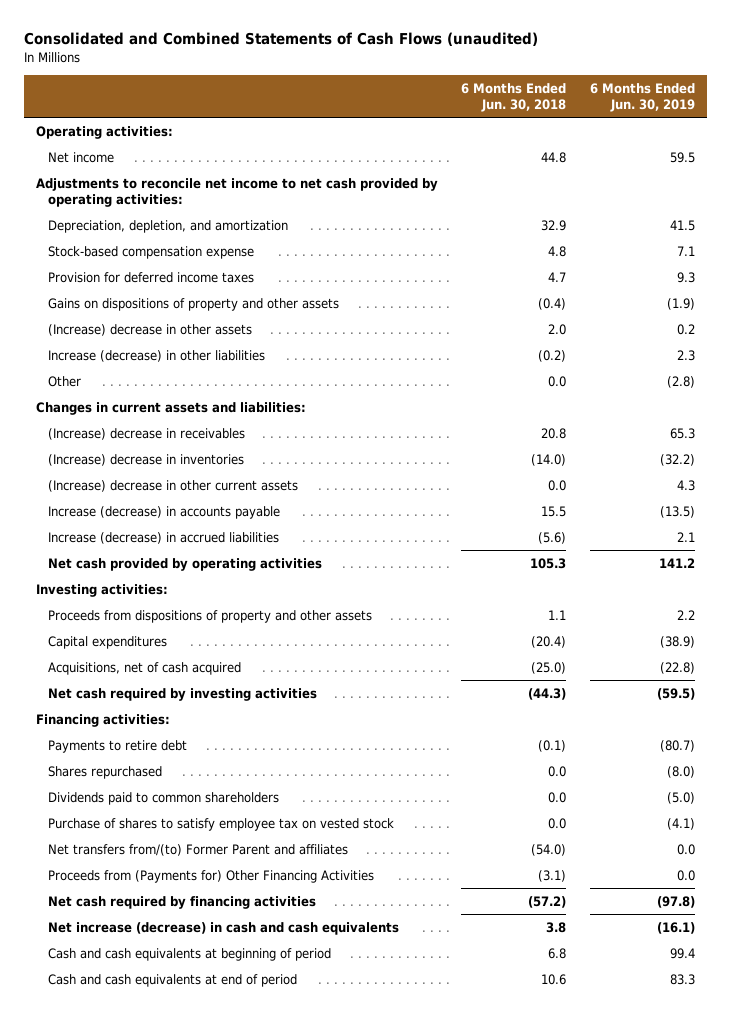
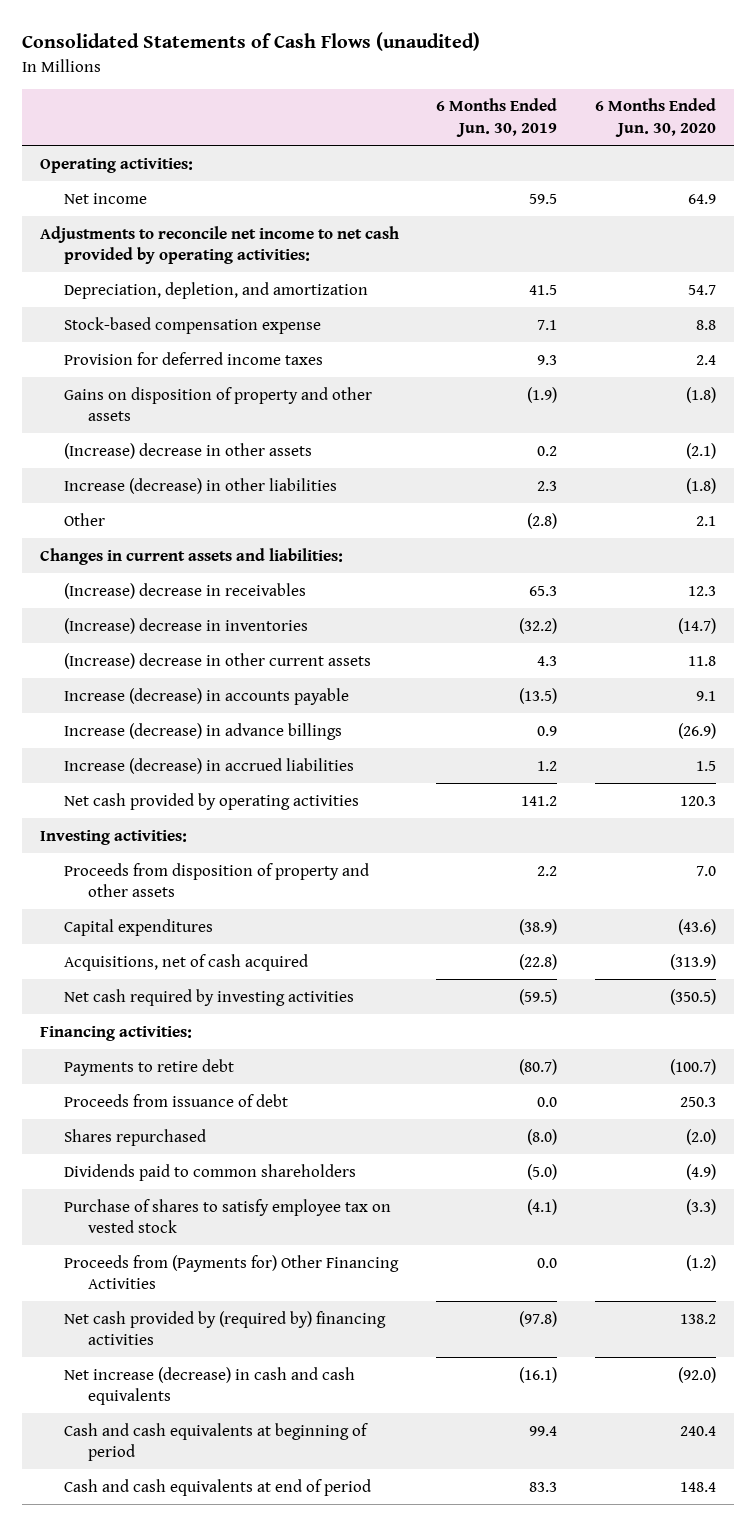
[23,32,538,47] Consolidated and Combined Statements of Cash Flows (unaudited) -> [21,32,480,52] Consolidated Statements of Cash Flows (unaudited)
[461,82,567,113] 6 Months Ended Jun. 30, 2018 -> none
none -> [594,98,716,137] 6 Months Ended Jun. 30, 2020
[48,297,340,311] Gains on dispositions of property and other assets -> [64,386,373,422] Gains on disposition of property and other assets
none -> [64,722,343,740] Increase (decrease) in advance billings
[676,531,695,542] 2.1 -> [537,760,558,771] 1.2
[48,609,373,623] Proceeds from dispositions of property and other assets -> [64,862,370,898] Proceeds from disposition of property and other assets
none -> [64,1093,289,1107] Proceeds from issuance of debt
[48,843,349,856] Net transfers from/(to) Former Parent and affiliates -> none
[48,895,317,909] Net cash required by financing activities -> [64,1310,387,1346] Net cash provided by (required by) financing activities

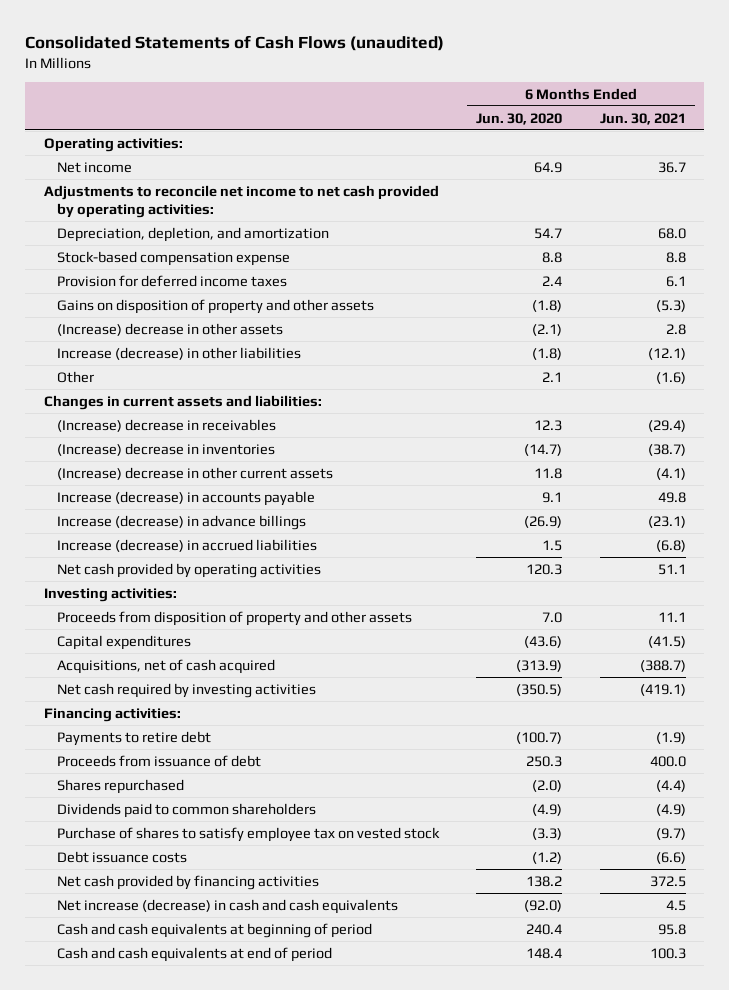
[436,98,558,137] 6 Months Ended Jun. 30, 2019 -> none
none -> [599,112,686,125] Jun. 30, 2021
[64,1254,400,1290] Proceeds from (Payments for) Other Financing Activities -> none
none -> [57,850,188,863] Debt issuance costs
[64,1310,387,1346] Net cash provided by (required by) financing activities -> [57,874,320,890] Net cash provided by financing activities

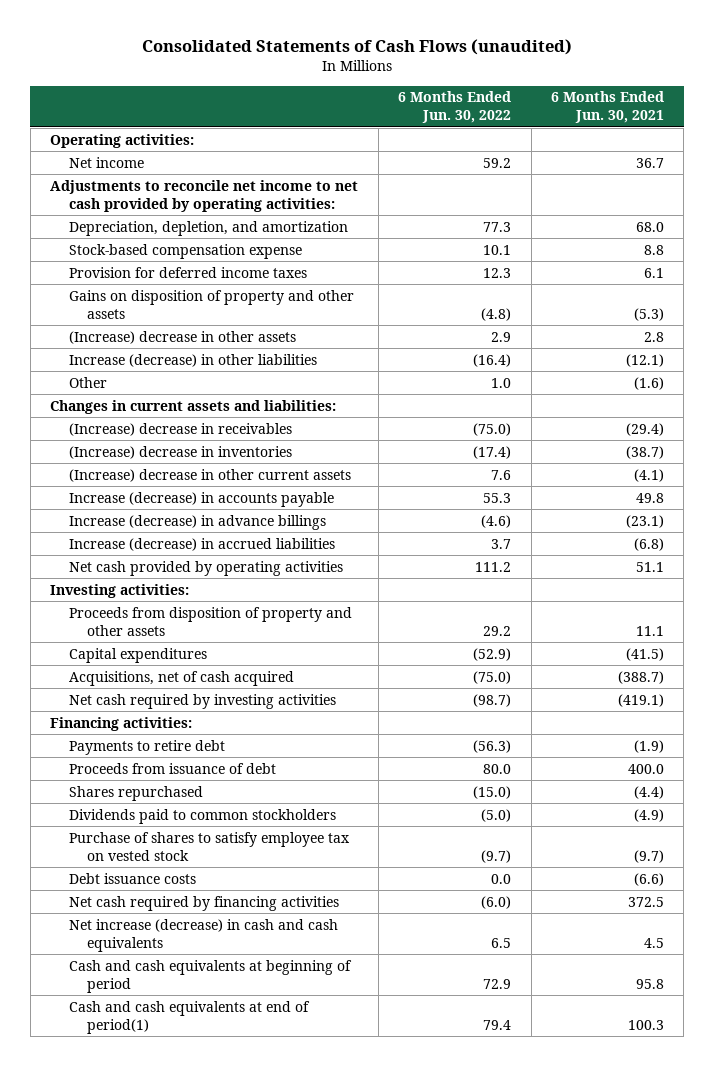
[476,112,563,125] Jun. 30, 2020 -> none
none -> [398,91,512,124] 6 Months Ended Jun. 30, 2022
[57,802,317,818] Dividends paid to common shareholders -> [68,808,336,824] Dividends paid to common stockholders
[57,874,320,890] Net cash provided by financing activities -> [68,895,339,911] Net cash required by financing activities
[57,946,333,962] Cash and cash equivalents at end of period -> [68,1000,310,1034] Cash and cash equivalents at end of period(1)

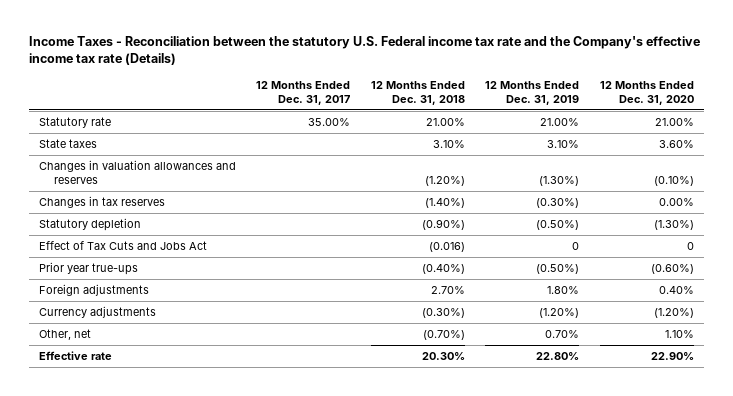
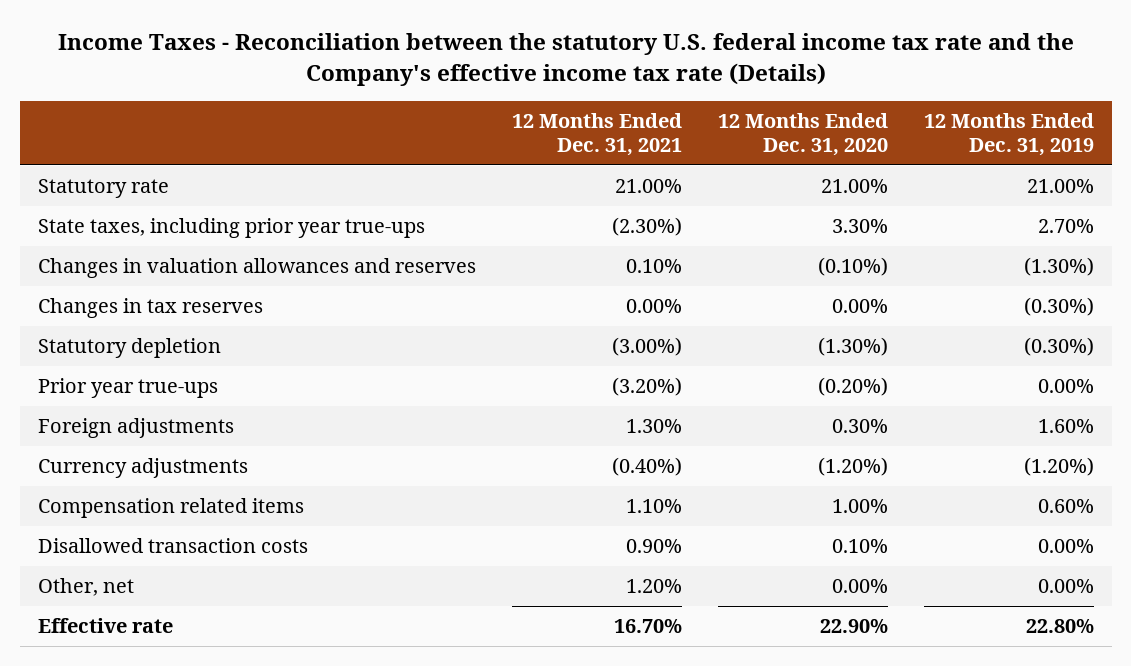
[28,35,700,65] Income Taxes - Reconciliation between the statutory U.S. Federal income tax rate and the Company's effective income tax rate (Details) -> [57,33,1074,86] Income Taxes - Reconciliation between the statutory U.S. federal income tax rate and the Company's effective income tax rate (Details)
[256,81,351,105] 12 Months Ended Dec. 31, 2017 -> none
[370,81,465,105] 12 Months Ended Dec. 31, 2018 -> none
none -> [511,112,682,156] 12 Months Ended Dec. 31, 2021
[38,138,97,148] State taxes -> [37,217,425,238] State taxes, including prior year true-ups
[547,139,580,148] 3.10% -> [1037,218,1094,233] 2.70%
[659,139,695,148] 3.60% -> [831,218,888,233] 3.30%
[38,240,207,250] Effect of Tax Cuts and Jobs Act -> none
[536,219,580,230] (0.50%) -> [1023,336,1094,356] (0.30%)
[536,263,580,274] (0.50%) -> [1037,378,1094,393] 0.00%
[651,263,695,274] (0.60%) -> [817,376,888,396] (0.20%)
[547,285,580,294] 1.80% -> [1037,418,1094,433] 1.60%
[659,285,695,294] 0.40% -> [831,418,888,433] 0.30%
none -> [37,497,304,518] Compensation related items
none -> [37,537,308,553] Disallowed transaction costs
[545,329,580,338] 0.70% -> [1037,578,1094,593] 0.00%
[665,329,695,338] 1.10% -> [831,578,888,593] 0.00%

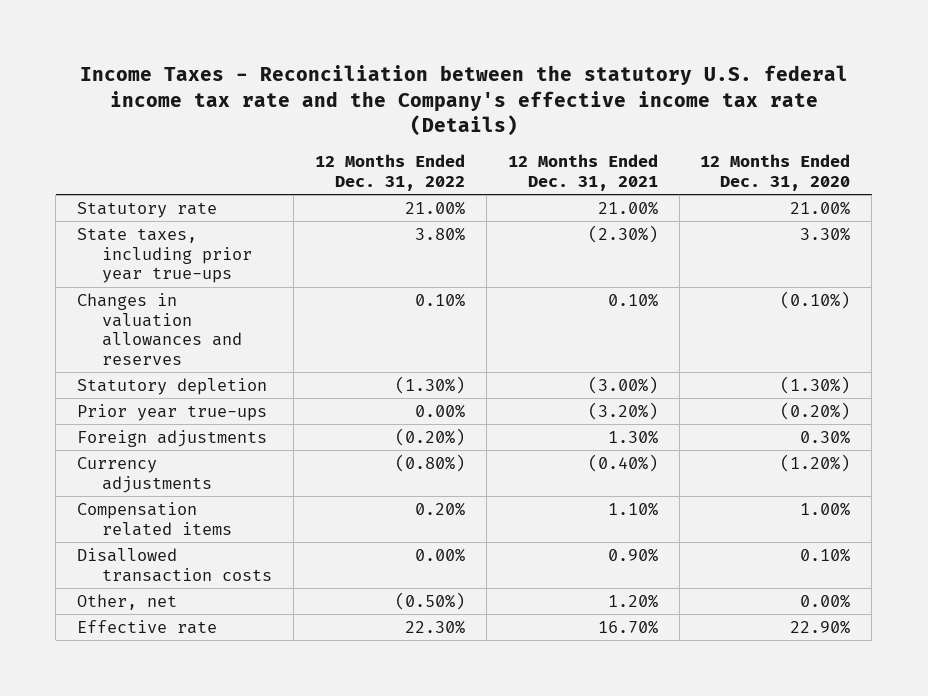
[923,112,1094,156] 12 Months Ended Dec. 31, 2019 -> none
none -> [314,153,465,191] 12 Months Ended Dec. 31, 2022
[37,297,263,318] Changes in tax reserves -> none

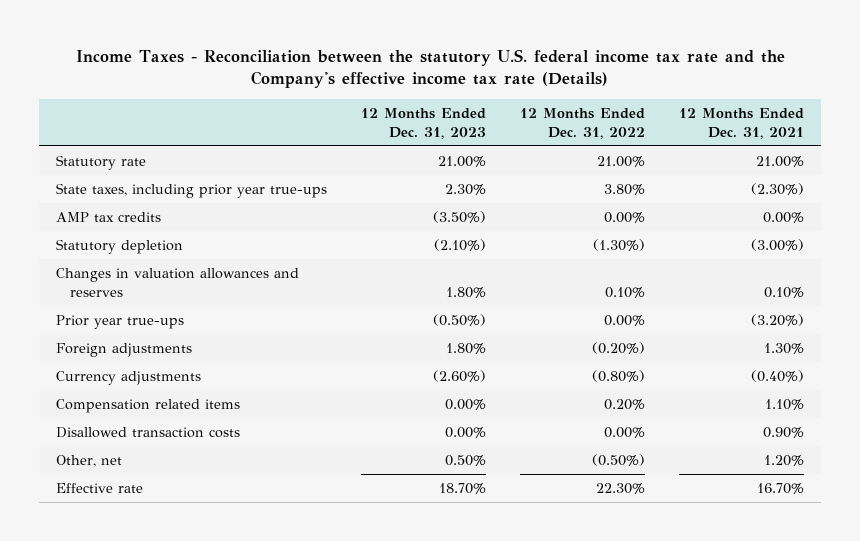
[700,153,851,191] 12 Months Ended Dec. 31, 2020 -> none
none -> [361,107,487,139] 12 Months Ended Dec. 31, 2023
none -> [56,211,162,222] AMP tax credits
[77,292,243,366] Changes in valuation allowances and reserves -> [56,267,300,297] Changes in valuation allowances and reserves

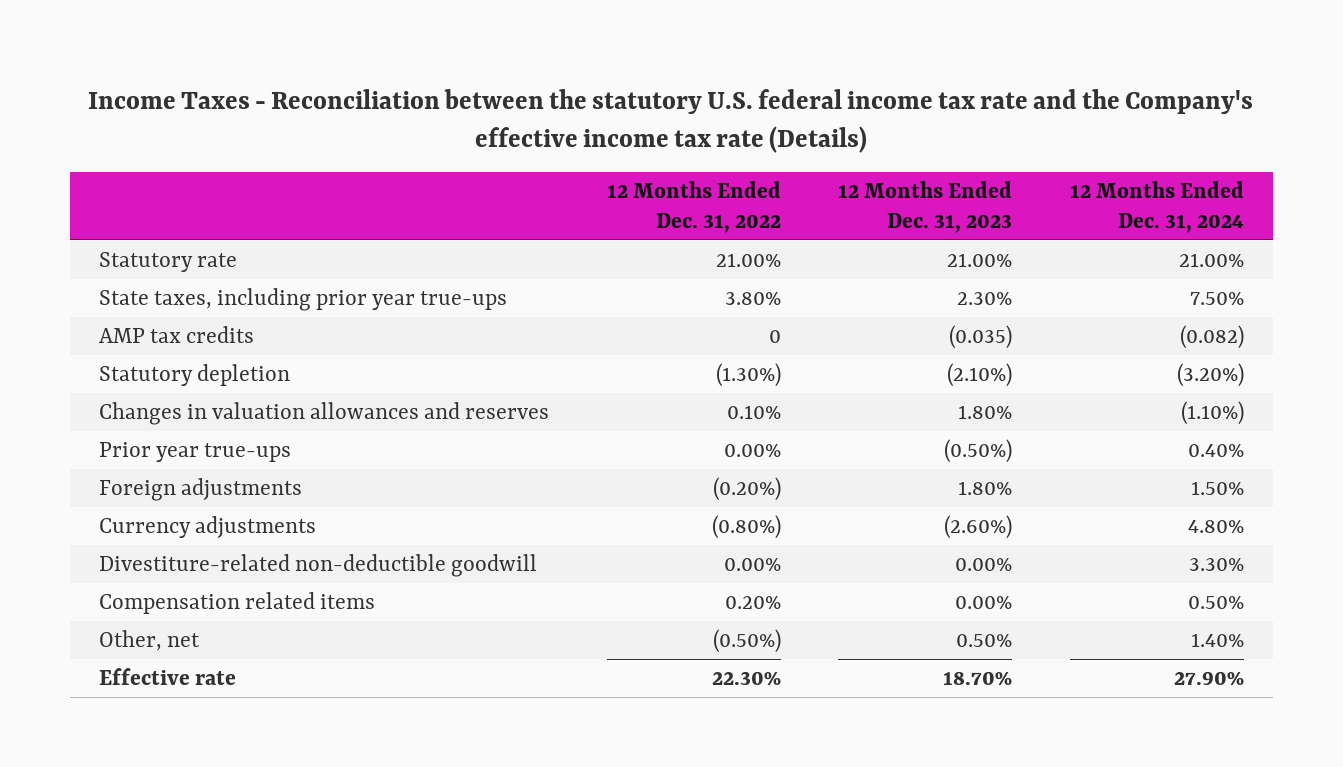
[678,107,804,139] 12 Months Ended Dec. 31, 2021 -> none
none -> [1069,180,1244,233] 12 Months Ended Dec. 31, 2024
[433,210,487,223] (3.50%) -> [949,325,1013,350] (0.035)
[603,211,645,223] 0.00% -> [768,330,781,344] 0
none -> [99,554,538,578] Divestiture-related non-deductible goodwill
[56,426,241,438] Disallowed transaction costs -> none

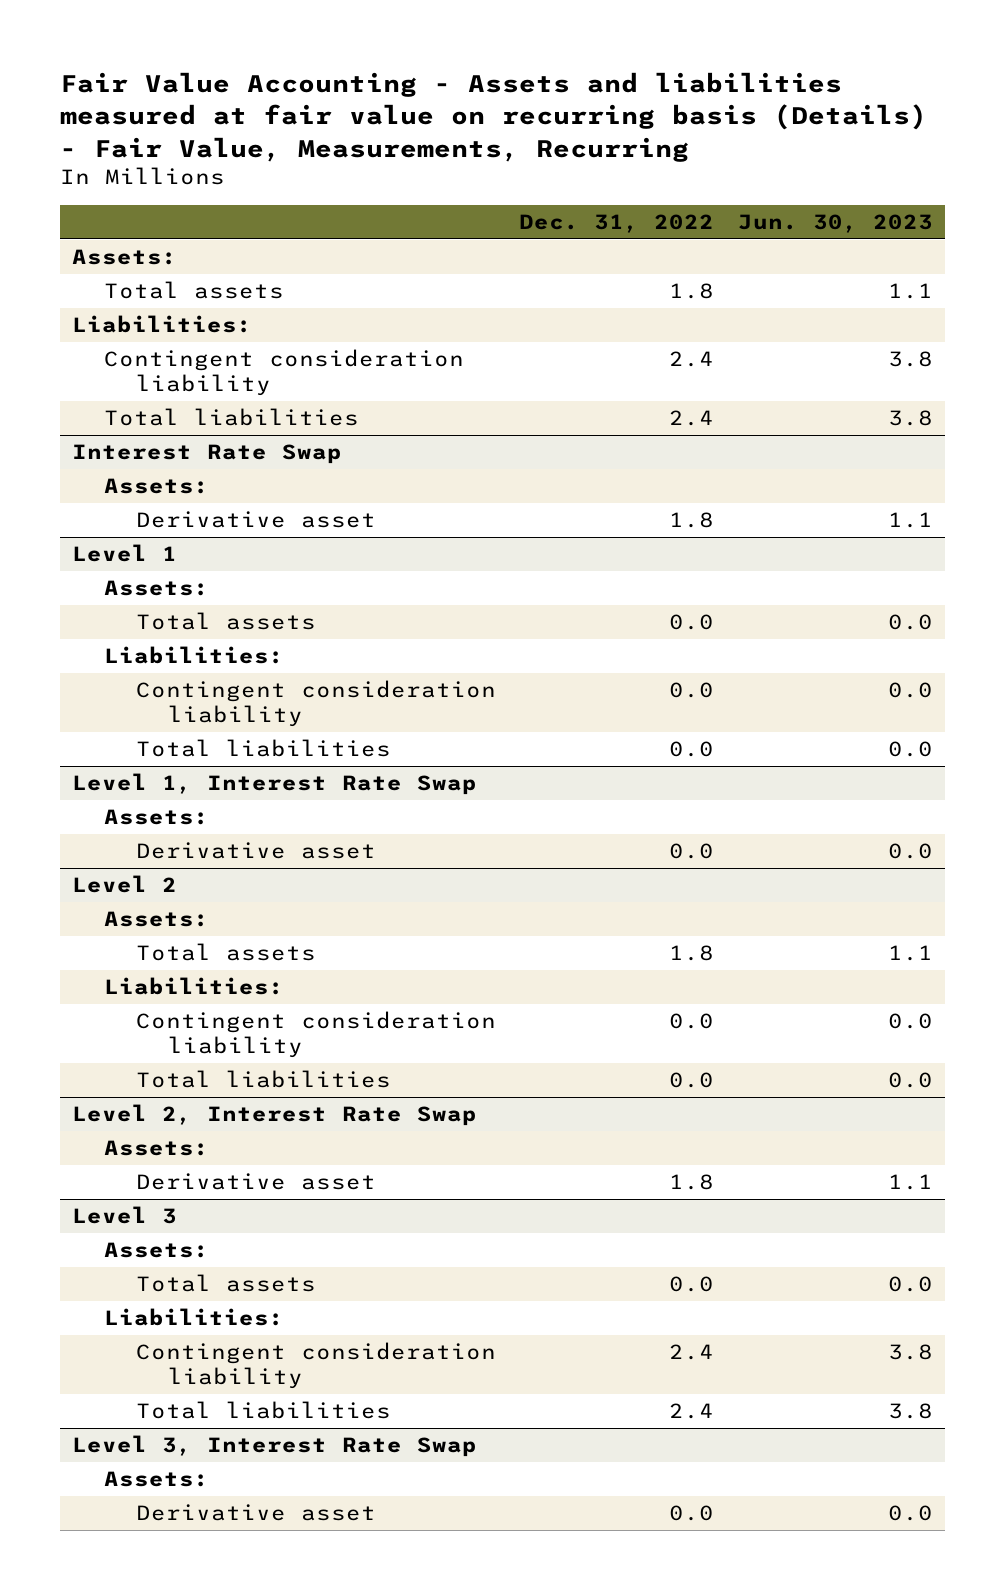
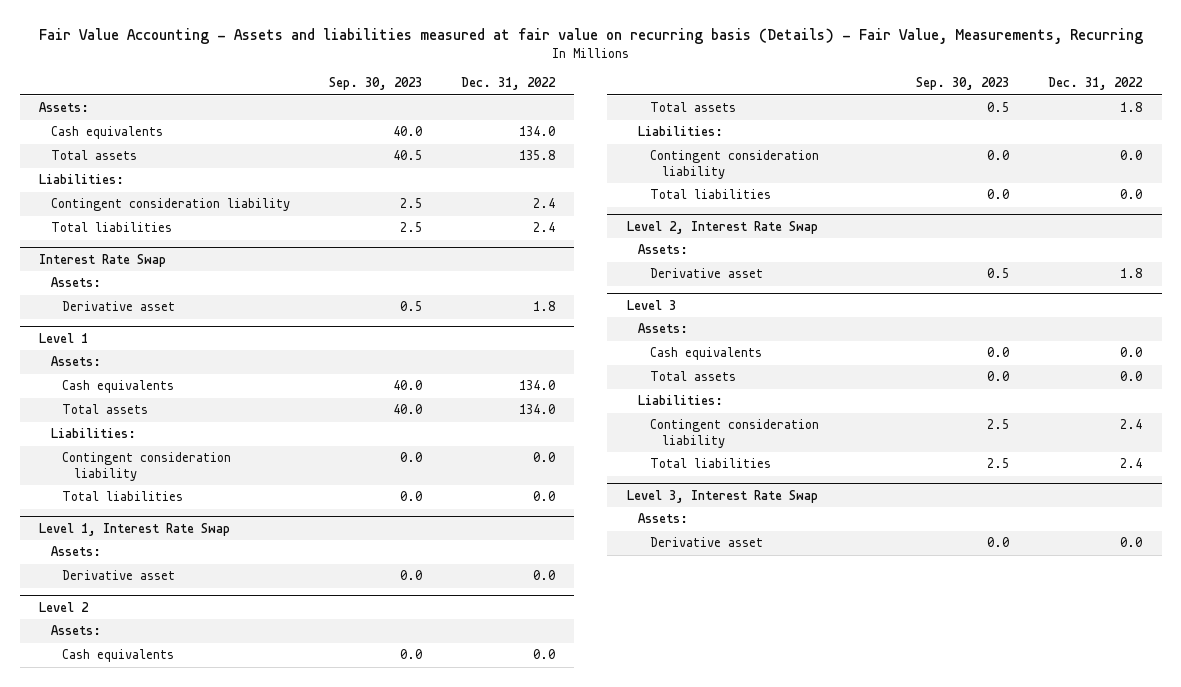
[738,214,934,234] Jun. 30, 2023 -> none
none -> [328,77,422,91] Sep. 30, 2023
none -> [50,126,163,140] Cash equivalents
[669,283,715,300] 1.8 -> [518,150,555,161] 135.8
none -> [62,380,175,394] Cash equivalents
[669,614,715,631] 0.0 -> [518,404,555,415] 134.0
none -> [62,649,175,663] Cash equivalents
none -> [649,347,762,361] Cash equivalents

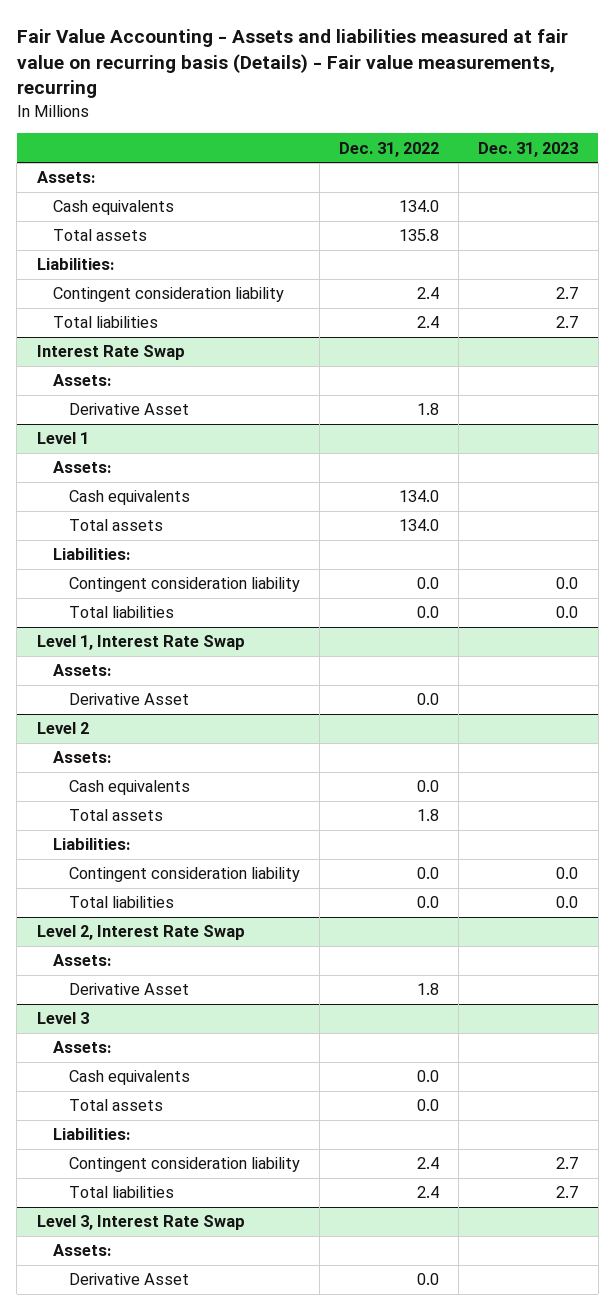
[38,28,1143,45] Fair Value Accounting - Assets and liabilities measured at fair value on recurring basis (Details) - Fair Value, Measurements, Recurring -> [16,28,568,99] Fair Value Accounting - Assets and liabilities measured at fair value on recurring basis (Details) - Fair value measurements, recurring
[328,77,422,91] Sep. 30, 2023 -> none
none -> [478,141,579,157] Dec. 31, 2023
[62,301,176,312] Derivative asset -> [68,403,189,416] Derivative Asset
[62,570,176,581] Derivative asset -> [68,693,189,706] Derivative Asset
[649,268,763,279] Derivative asset -> [68,983,189,996] Derivative Asset
[649,537,763,548] Derivative asset -> [68,1273,189,1286] Derivative Asset

